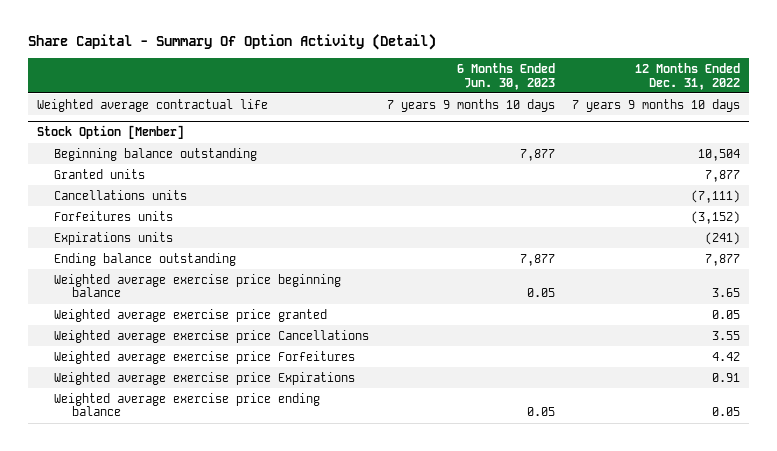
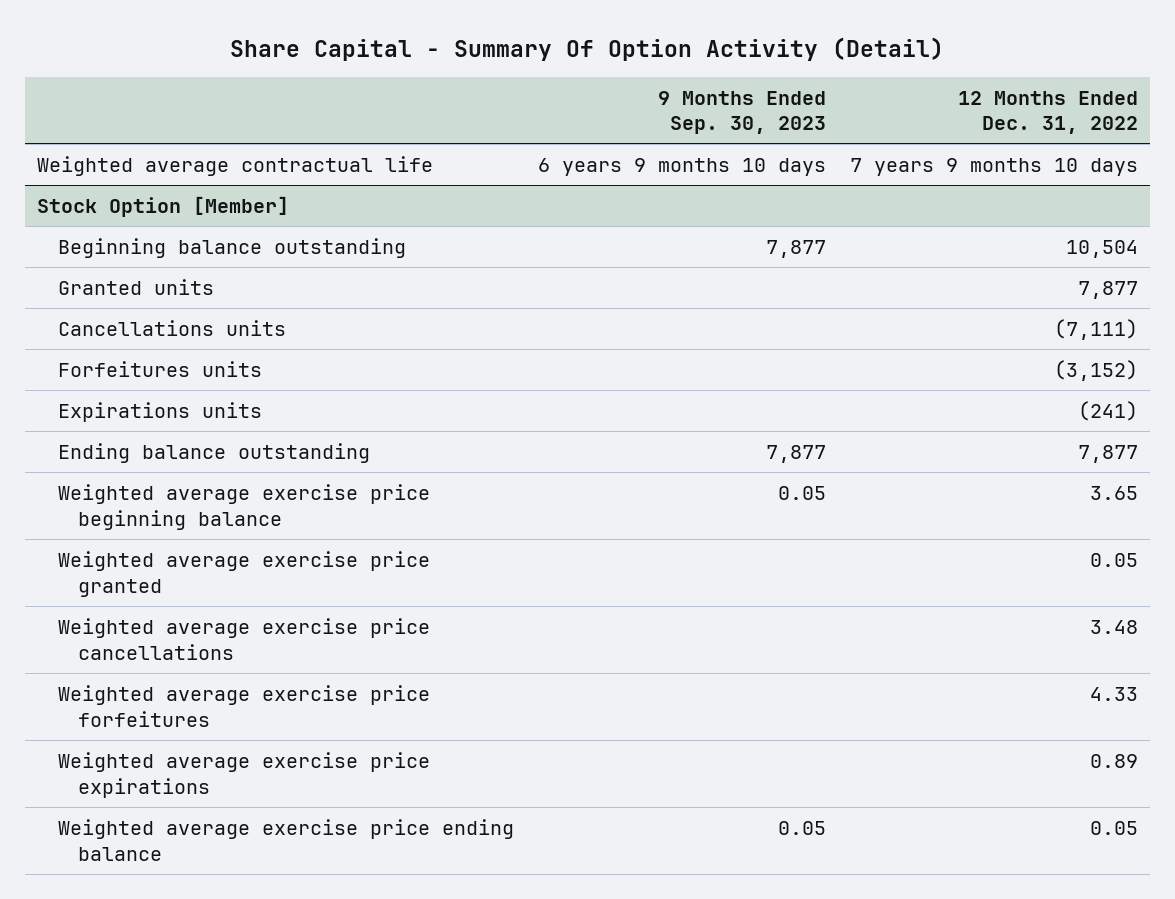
[456,62,555,90] 6 Months Ended Jun. 30, 2023 -> none
none -> [657,90,826,135] 9 Months Ended Sep. 30, 2023
[54,329,370,343] Weighted average exercise price Cancellations -> [57,617,430,660] Weighted average exercise price cancellations
[712,330,741,340] 3.55 -> [1089,619,1138,634] 3.48
[54,350,356,364] Weighted average exercise price Forfeitures -> [57,684,430,727] Weighted average exercise price forfeitures
[712,351,741,361] 4.42 -> [1089,686,1138,701] 4.33
[54,371,356,385] Weighted average exercise price Expirations -> [57,751,430,798] Weighted average exercise price expirations
[712,372,741,382] 0.91 -> [1089,753,1138,768] 0.89

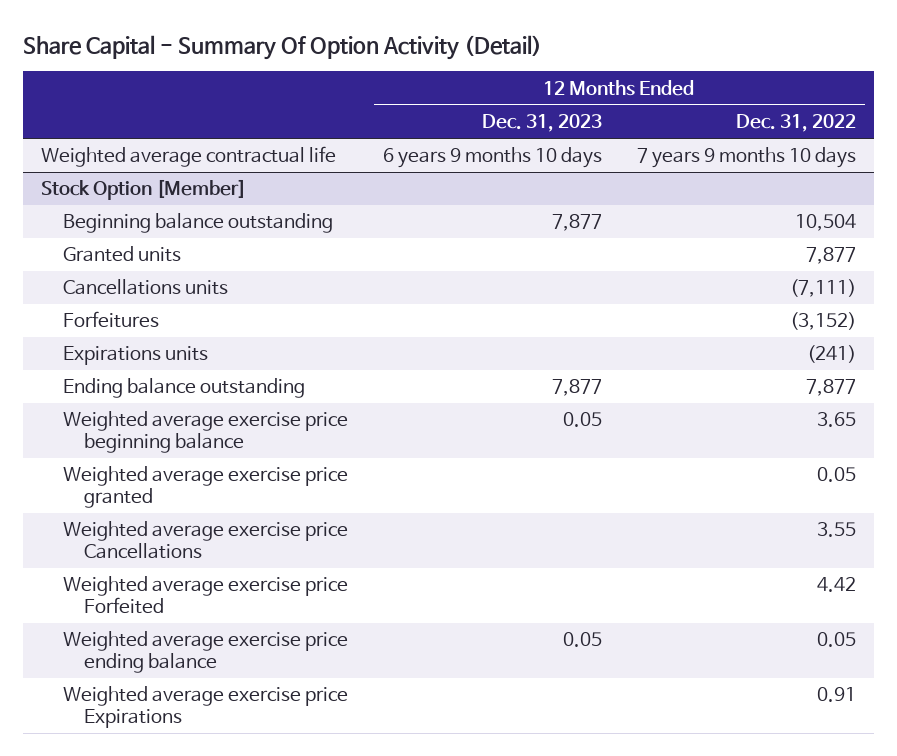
[657,90,826,135] 9 Months Ended Sep. 30, 2023 -> none
none -> [481,114,602,133] Dec. 31, 2023
[57,360,262,377] Forfeitures units -> [62,311,159,329] Forfeitures
[57,751,430,798] Weighted average exercise price expirations -> none
[57,617,430,660] Weighted average exercise price cancellations -> [62,521,348,560] Weighted average exercise price Cancellations
[1089,619,1138,634] 3.48 -> [816,522,856,538] 3.55
[57,684,430,727] Weighted average exercise price forfeitures -> [62,576,348,615] Weighted average exercise price Forfeited
[1089,686,1138,701] 4.33 -> [816,577,856,593] 4.42
none -> [62,686,348,729] Weighted average exercise price Expirations

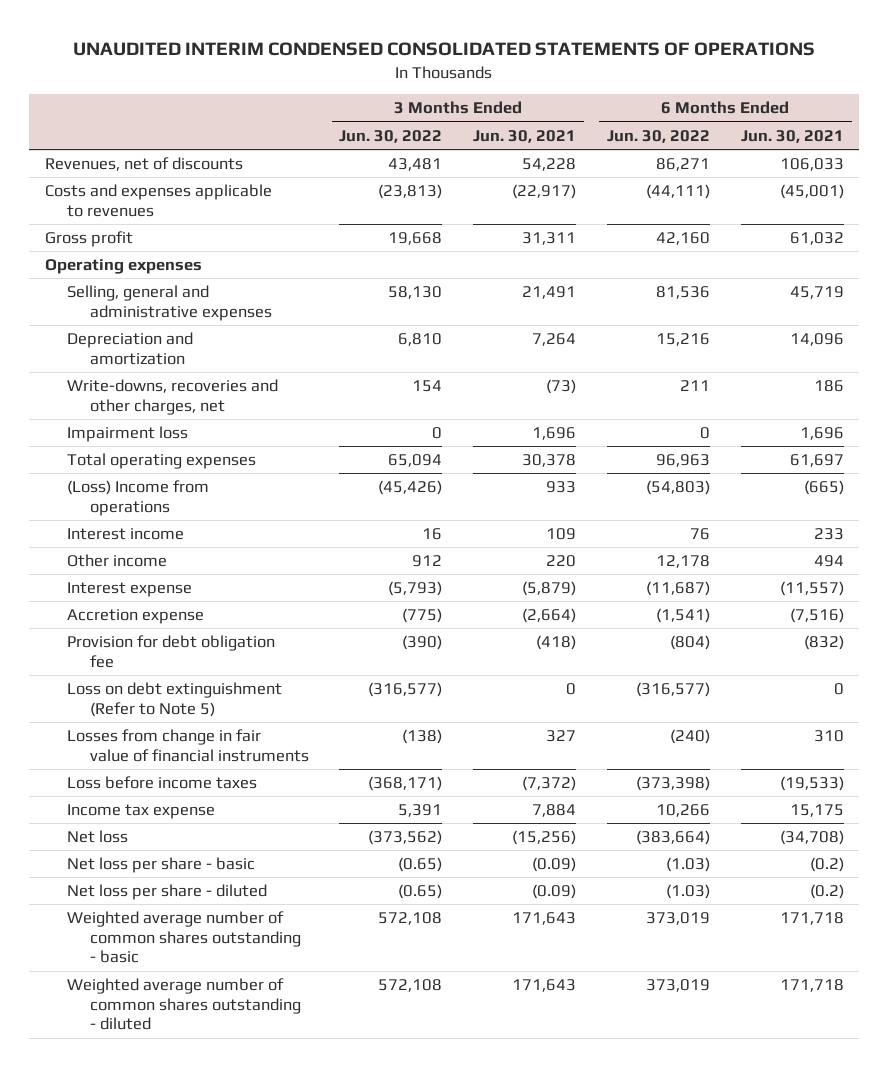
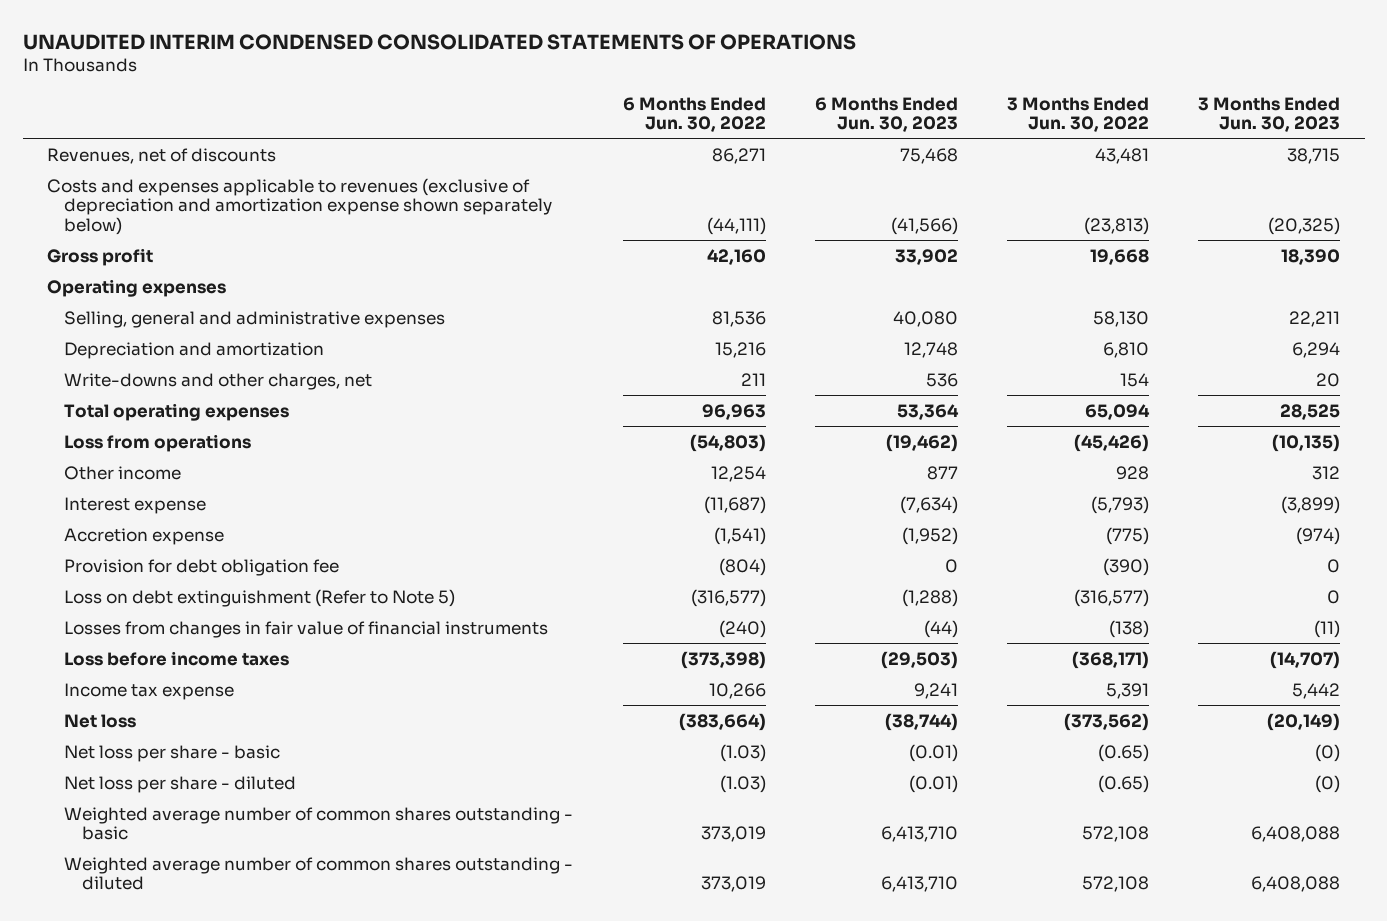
[473,129,577,143] Jun. 30, 2021 -> none
[740,129,844,143] Jun. 30, 2021 -> none
none -> [814,96,958,133] 6 Months Ended Jun. 30, 2023
none -> [1198,96,1341,133] 3 Months Ended Jun. 30, 2023
[44,184,272,217] Costs and expenses applicable to revenues -> [47,177,553,235] Costs and expenses applicable to revenues (exclusive of depreciation and amortization expense shown separately below)
[67,426,189,443] Impairment loss -> none
[67,379,279,415] Write-downs, recoveries and other charges, net -> [64,372,373,390] Write-downs and other charges, net
[67,528,185,541] Interest income -> none
[67,480,210,516] (Loss) Income from operations -> [64,433,252,452] Loss from operations
[412,555,443,568] 912 -> [1115,465,1149,480] 928
[656,555,711,569] 12,178 -> [710,465,766,482] 12,254
[67,729,309,762] Losses from change in fair value of financial instruments -> [64,620,549,638] Losses from changes in fair value of financial instruments

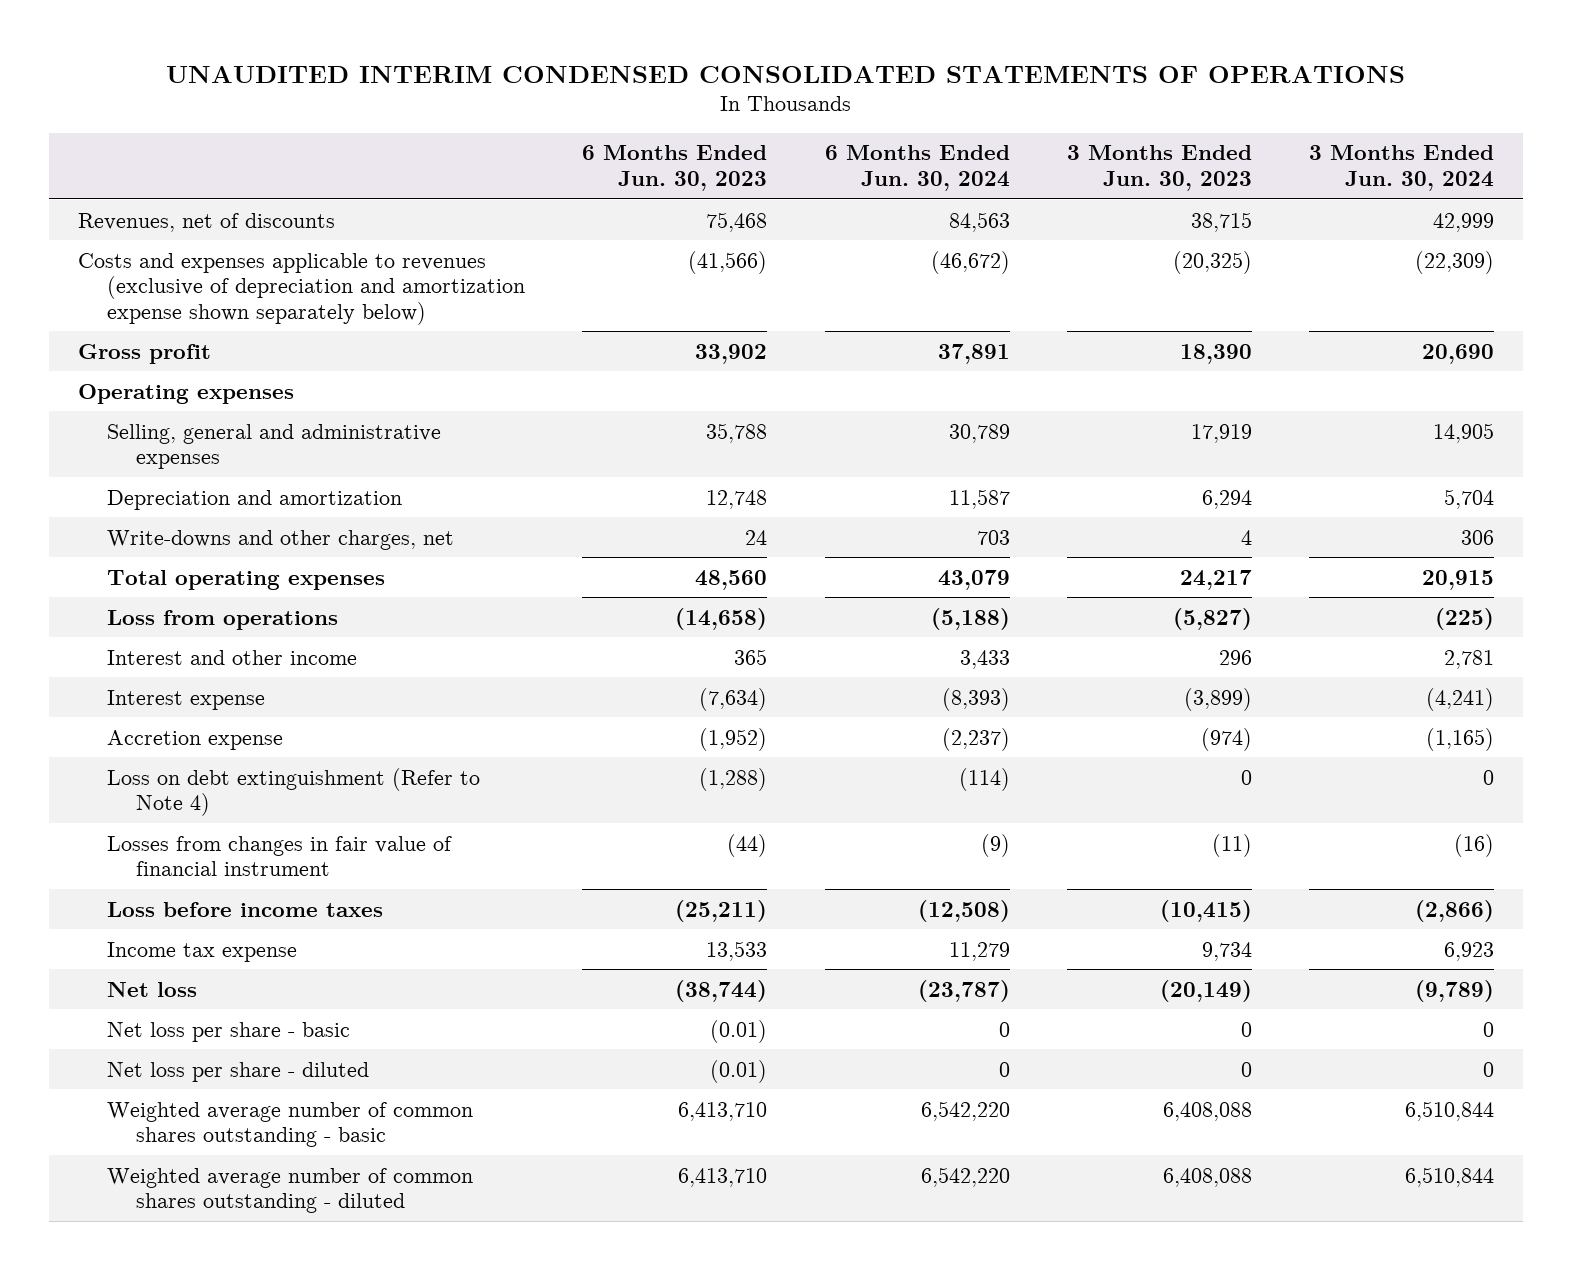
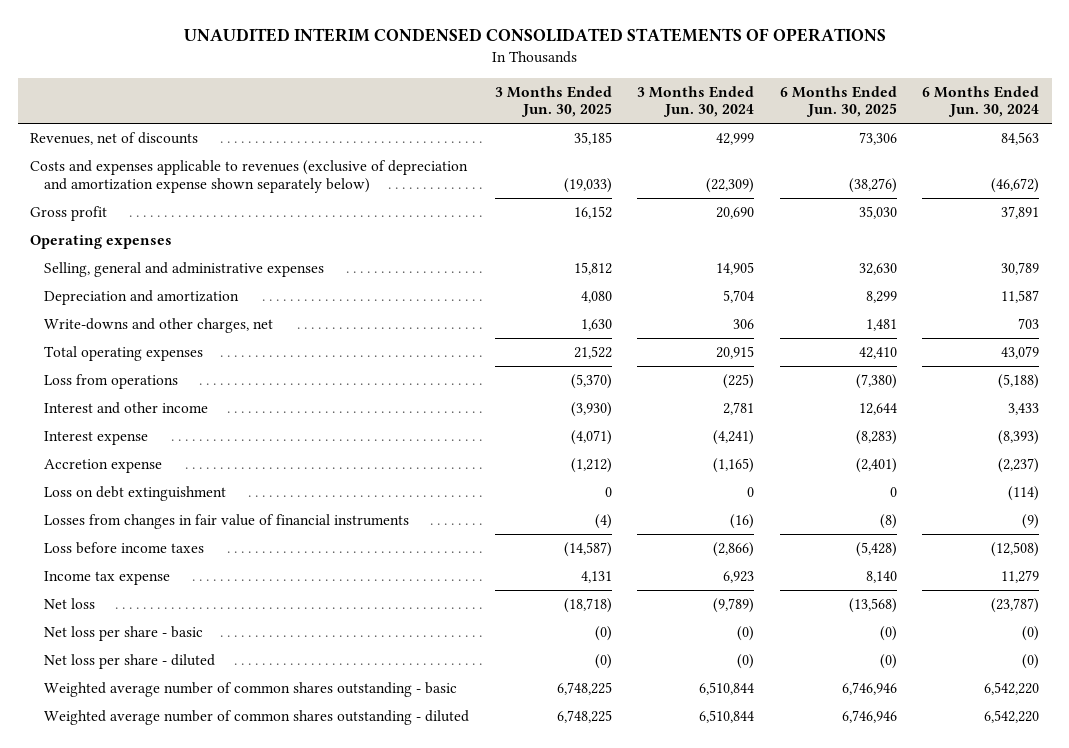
[582,145,768,191] 6 Months Ended Jun. 30, 2023 -> none
[1067,145,1253,191] 3 Months Ended Jun. 30, 2023 -> none
none -> [494,85,612,118] 3 Months Ended Jun. 30, 2025
none -> [779,85,897,118] 6 Months Ended Jun. 30, 2025
[106,767,480,817] Loss on debt extinguishment (Refer to Note 4) -> [44,486,227,502] Loss on debt extinguishment
[106,835,452,877] Losses from changes in fair value of financial instrument -> [44,514,410,530] Losses from changes in fair value of financial instruments
[998,1021,1010,1037] 0 -> [1021,626,1039,642] (0)
[1483,1021,1495,1037] 0 -> [737,626,755,642] (0)
[998,1061,1010,1077] 0 -> [1021,654,1039,670] (0)
[1483,1061,1495,1077] 0 -> [737,654,755,670] (0)

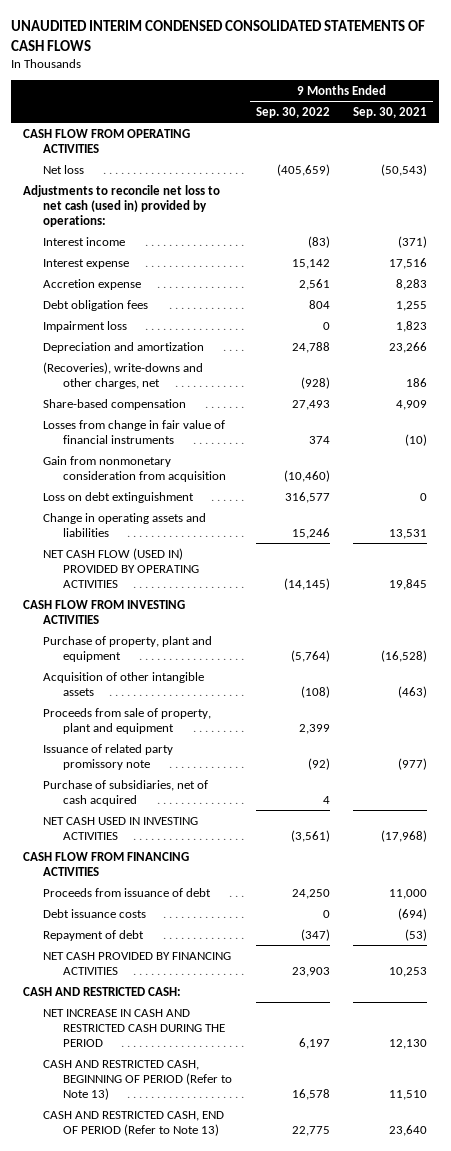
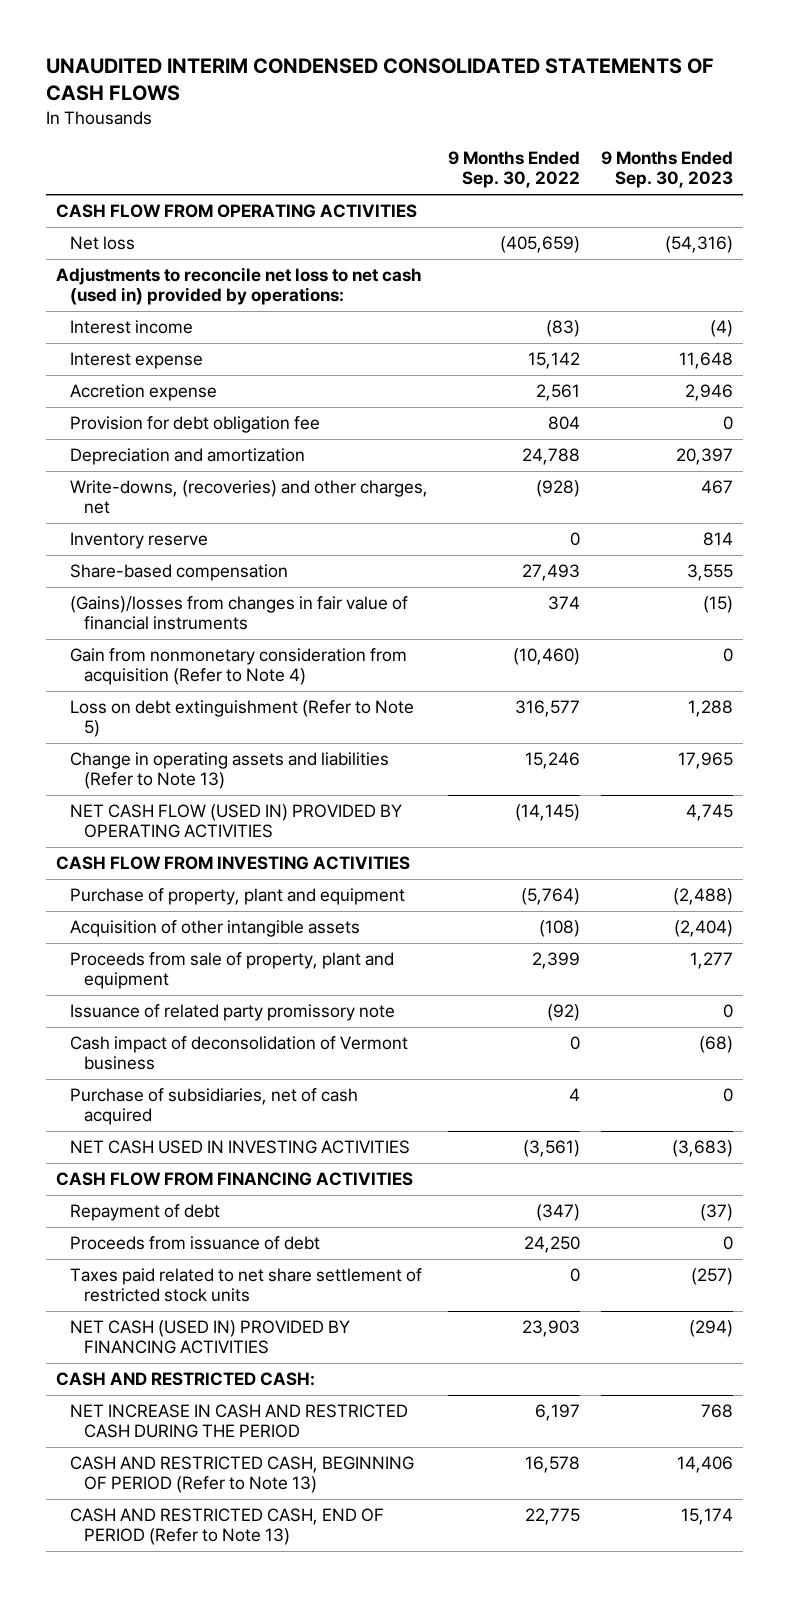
[353,106,428,118] Sep. 30, 2021 -> none
none -> [600,151,733,189] 9 Months Ended Sep. 30, 2023
[43,320,128,332] Impairment loss -> none
[43,299,149,311] Debt obligation fees -> [69,416,320,434] Provision for debt obligation fee
[43,361,204,389] (Recoveries), write-downs and other charges, net -> [69,480,428,515] Write-downs, (recoveries) and other charges, net
none -> [69,532,208,550] Inventory reserve
[43,419,226,444] Losses from change in fair value of financial instruments -> [69,596,408,631] (Gains)/losses from changes in fair value of financial instruments
[43,455,227,482] Gain from nonmonetary consideration from acquisition -> [69,648,407,686] Gain from nonmonetary consideration from acquisition (Refer to Note 4)
[43,491,195,503] Loss on debt extinguishment -> [69,700,414,738] Loss on debt extinguishment (Refer to Note 5)
[43,512,207,537] Change in operating assets and liabilities -> [69,752,389,790] Change in operating assets and liabilities (Refer to Note 13)
none -> [69,1036,408,1071] Cash impact of deconsolidation of Vermont business
[43,908,147,918] Debt issuance costs -> none
[43,887,212,897] Proceeds from issuance of debt -> [69,1236,320,1251] Proceeds from issuance of debt
none -> [69,1268,422,1303] Taxes paid related to net share settlement of restricted stock units
[43,951,232,975] NET CASH PROVIDED BY FINANCING ACTIVITIES -> [69,1320,350,1355] NET CASH (USED IN) PROVIDED BY FINANCING ACTIVITIES

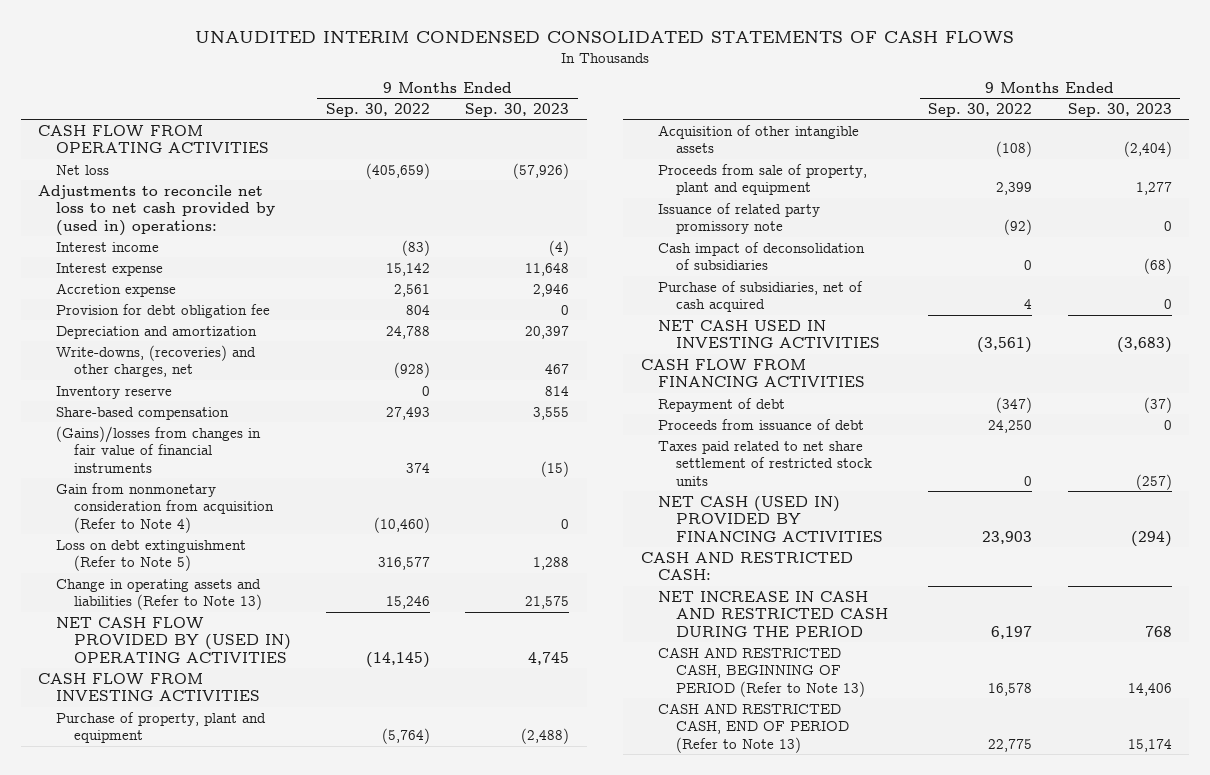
[664,236,733,254] (54,316) -> [513,162,570,179] (57,926)
[55,267,422,306] Adjustments to reconcile net loss to net cash (used in) provided by operations: -> [38,184,276,236] Adjustments to reconcile net loss to net cash provided by (used in) operations:
[677,752,733,770] 17,965 -> [525,596,570,610] 21,575
[69,804,402,839] NET CASH FLOW (USED IN) PROVIDED BY OPERATING ACTIVITIES -> [56,616,291,663] NET CASH FLOW PROVIDED BY (USED IN) OPERATING ACTIVITIES
[69,1036,408,1071] Cash impact of deconsolidation of Vermont business -> [658,241,866,271] Cash impact of deconsolidation of subsidiaries

